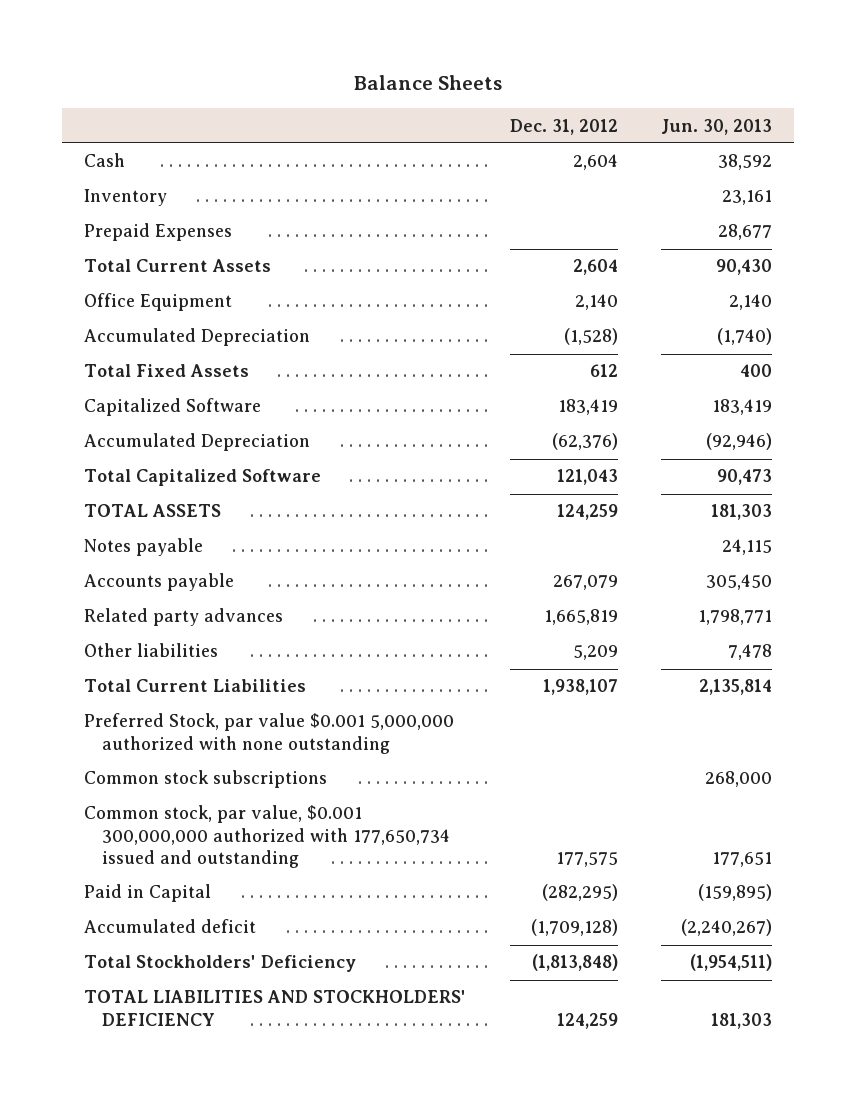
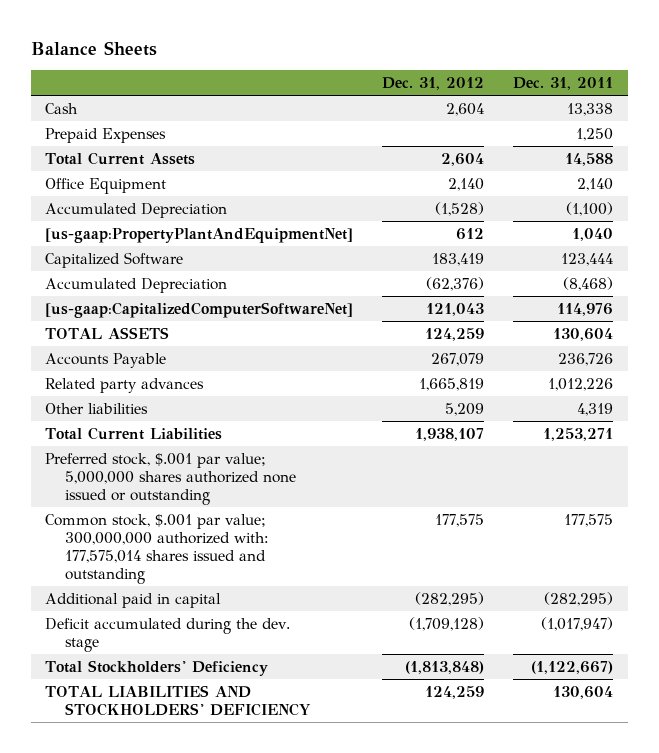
[660,118,772,135] Jun. 30, 2013 -> none
none -> [513,77,614,91] Dec. 31, 2011
[84,189,168,207] Inventory -> none
[84,364,250,378] Total Fixed Assets -> [45,227,354,243] [us-gaap:PropertyPlantAndEquipmentNet]
[84,469,322,487] Total Capitalized Software -> [45,301,354,318] [us-gaap:CapitalizedComputerSoftwareNet]
[84,538,204,557] Notes payable -> none
[84,573,235,592] Accounts payable -> [45,352,167,368] Accounts Payable
[84,770,328,789] Common stock subscriptions -> none
[84,713,455,754] Preferred Stock, par value $0.001 5,000,000 authorized with none outstanding -> [45,452,297,506] Preferred stock, $.001 par value; 5,000,000 shares authorized none issued or outstanding
[84,805,451,868] Common stock, par value, $0.001 300,000,000 authorized with 177,650,734 issued and outstanding -> [45,513,270,585] Common stock, $.001 par value; 300,000,000 authorized with: 177,575,014 shares issued and outstanding
[84,884,212,903] Paid in Capital -> [45,592,222,608] Additional paid in capital
[84,919,257,934] Accumulated deficit -> [45,617,291,653] Deficit accumulated during the dev. stage

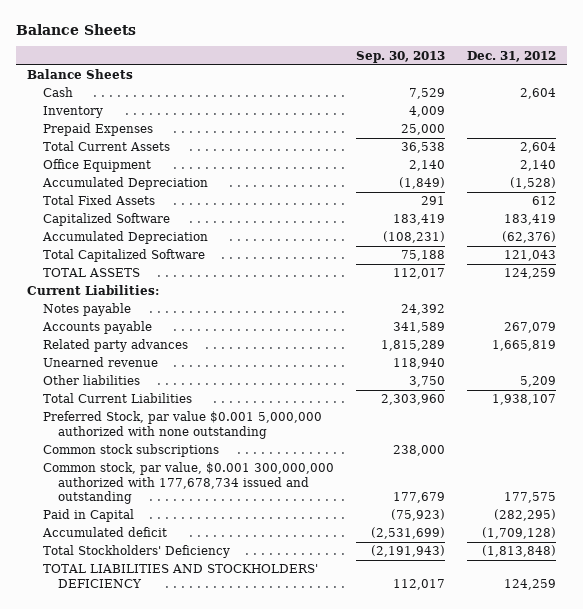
[513,77,614,91] Dec. 31, 2011 -> none
none -> [355,50,445,63] Sep. 30, 2013
none -> [27,69,134,80] Balance Sheets
none -> [42,106,103,119] Inventory
[45,227,354,243] [us-gaap:PropertyPlantAndEquipmentNet] -> [42,195,155,206] Total Fixed Assets
[45,301,354,318] [us-gaap:CapitalizedComputerSoftwareNet] -> [42,249,205,263] Total Capitalized Software
none -> [27,285,160,296] Current Liabilities:
none -> [42,303,131,317] Notes payable
[45,352,167,368] Accounts Payable -> [41,321,152,335] Accounts payable
none -> [42,357,158,368] Unearned revenue
[45,452,297,506] Preferred stock, $.001 par value; 5,000,000 shares authorized none issued or outstanding -> [42,411,322,439] Preferred Stock, par value $0.001 5,000,000 authorized with none outstanding
none -> [42,444,219,458] Common stock subscriptions
[45,513,270,585] Common stock, $.001 par value; 300,000,000 authorized with: 177,575,014 shares issued and outstanding -> [42,462,334,505] Common stock, par value, $0.001 300,000,000 authorized with 177,678,734 issued and outstanding
[45,592,222,608] Additional paid in capital -> [42,509,134,523] Paid in Capital
[45,617,291,653] Deficit accumulated during the dev. stage -> [41,527,167,538] Accumulated deficit

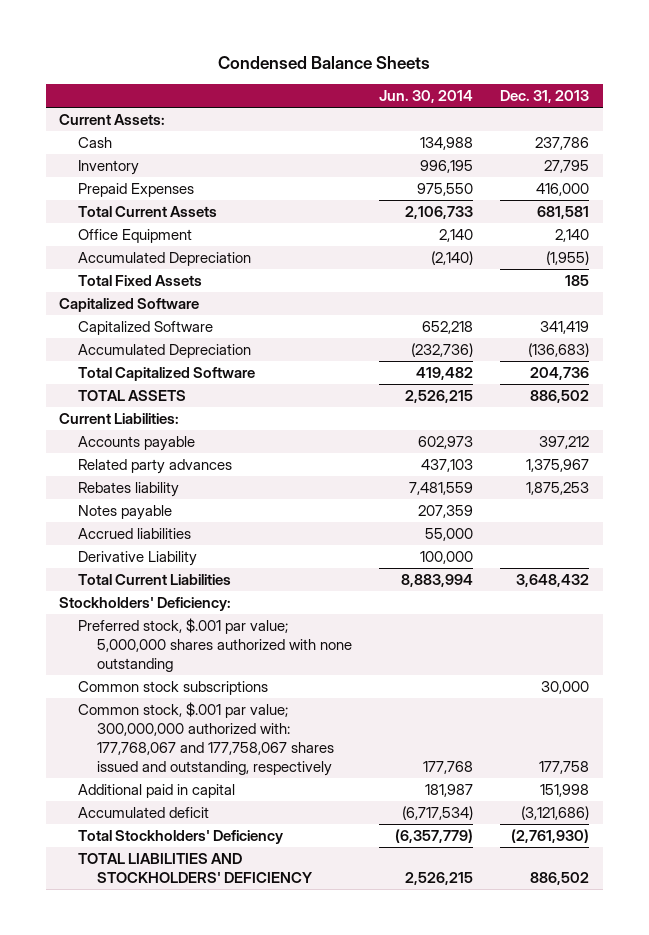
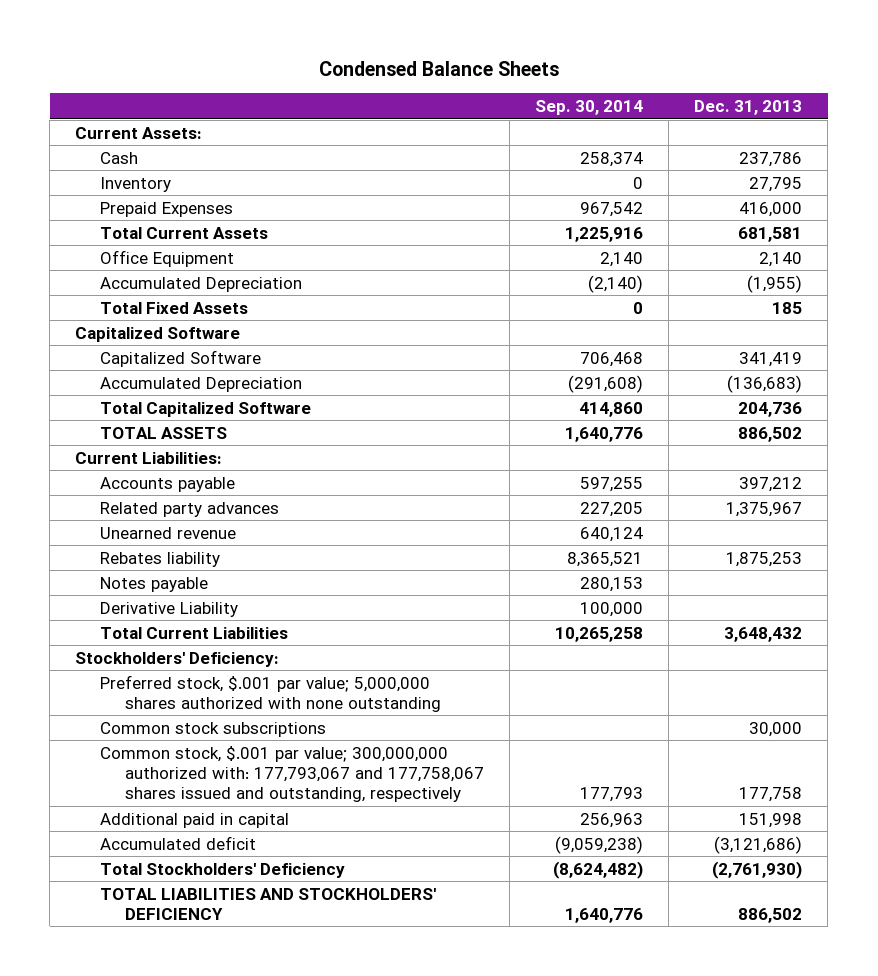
[379,90,474,104] Jun. 30, 2014 -> none
none -> [535,100,644,116] Sep. 30, 2014
none -> [100,526,237,539] Unearned revenue
[78,528,192,540] Accrued liabilities -> none
[78,702,335,777] Common stock, $.001 par value; 300,000,000 authorized with: 177,768,067 and 177,758,067 shares issued and outstanding, respectively -> [100,745,484,802] Common stock, $.001 par value; 300,000,000 authorized with: 177,793,067 and 177,758,067 shares issued and outstanding, respectively

